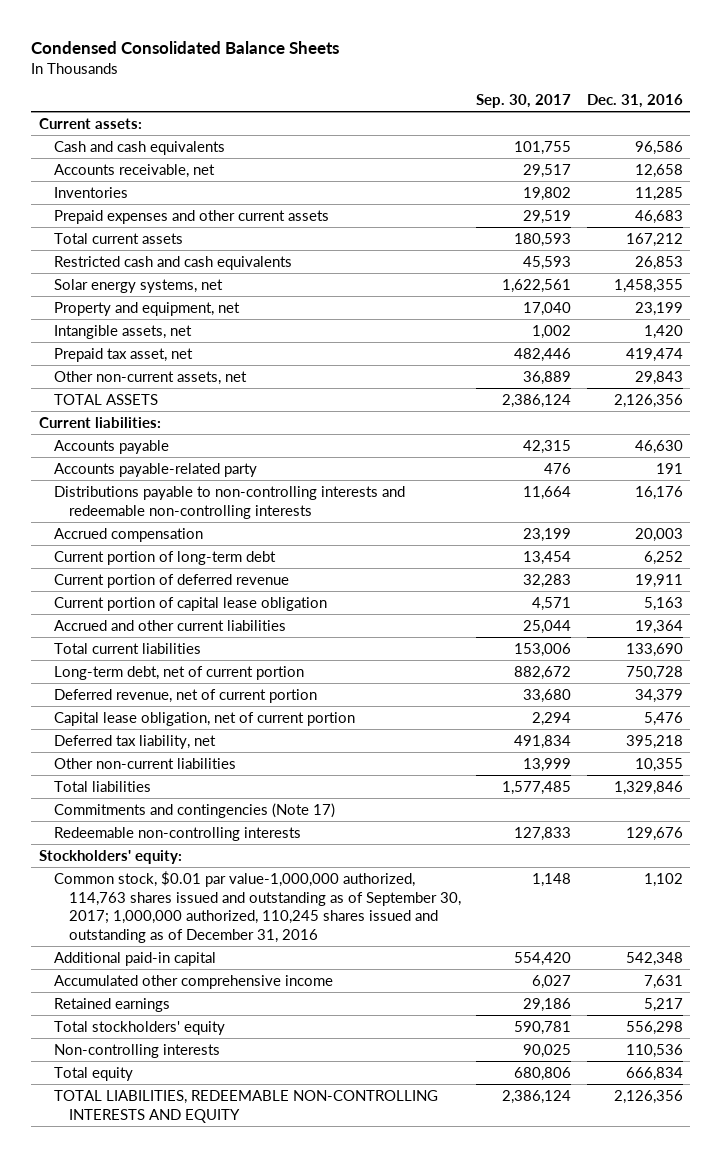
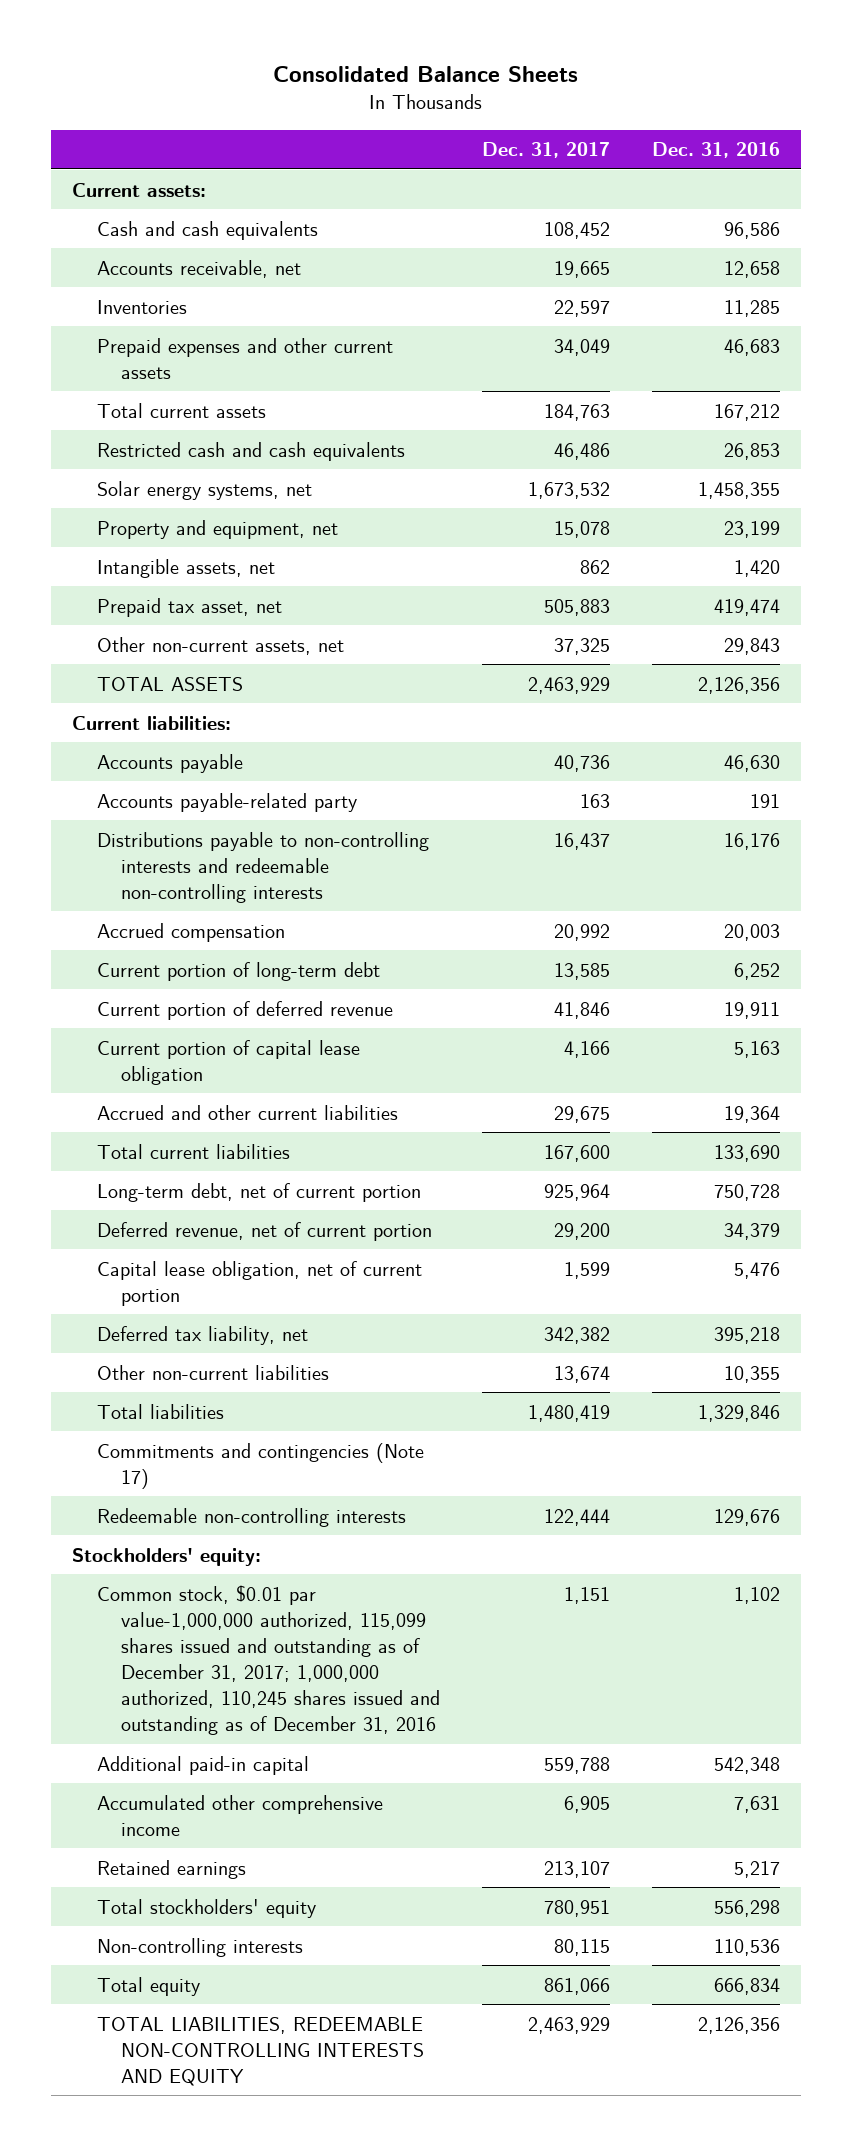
[31,41,340,55] Condensed Consolidated Balance Sheets -> [273,66,579,83] Consolidated Balance Sheets
[476,94,572,109] Sep. 30, 2017 -> none
none -> [482,142,611,159] Dec. 31, 2017
[54,870,462,943] Common stock, $0.01 par value-1,000,000 authorized, 114,763 shares issued and outstanding as of September 30, 2017; 1,000,000 authorized, 110,245 shares issued and outstanding as of December 31, 2016 -> [96,1584,441,1736] Common stock, $0.01 par value-1,000,000 authorized, 115,099 shares issued and outstanding as of December 31, 2017; 1,000,000 authorized, 110,245 shares issued and outstanding as of December 31, 2016

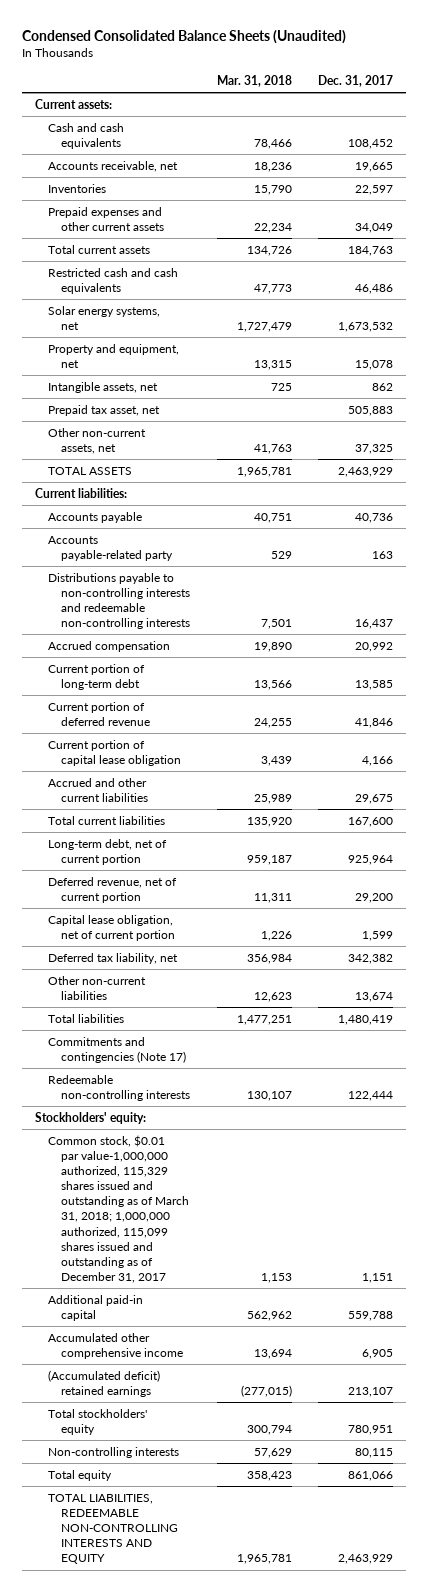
[273,66,579,83] Consolidated Balance Sheets -> [21,29,346,44] Condensed Consolidated Balance Sheets (Unaudited)
[652,142,781,159] Dec. 31, 2016 -> none
none -> [216,74,292,87] Mar. 31, 2018
[96,1584,441,1736] Common stock, $0.01 par value-1,000,000 authorized, 115,099 shares issued and outstanding as of December 31, 2017; 1,000,000 authorized, 110,245 shares issued and outstanding as of December 31, 2016 -> [48,1134,190,1283] Common stock, $0.01 par value-1,000,000 authorized, 115,329 shares issued and outstanding as of March 31, 2018; 1,000,000 authorized, 115,099 shares issued and outstanding as of December 31, 2017
[96,1859,246,1879] Retained earnings -> [48,1369,161,1398] (Accumulated deficit) retained earnings

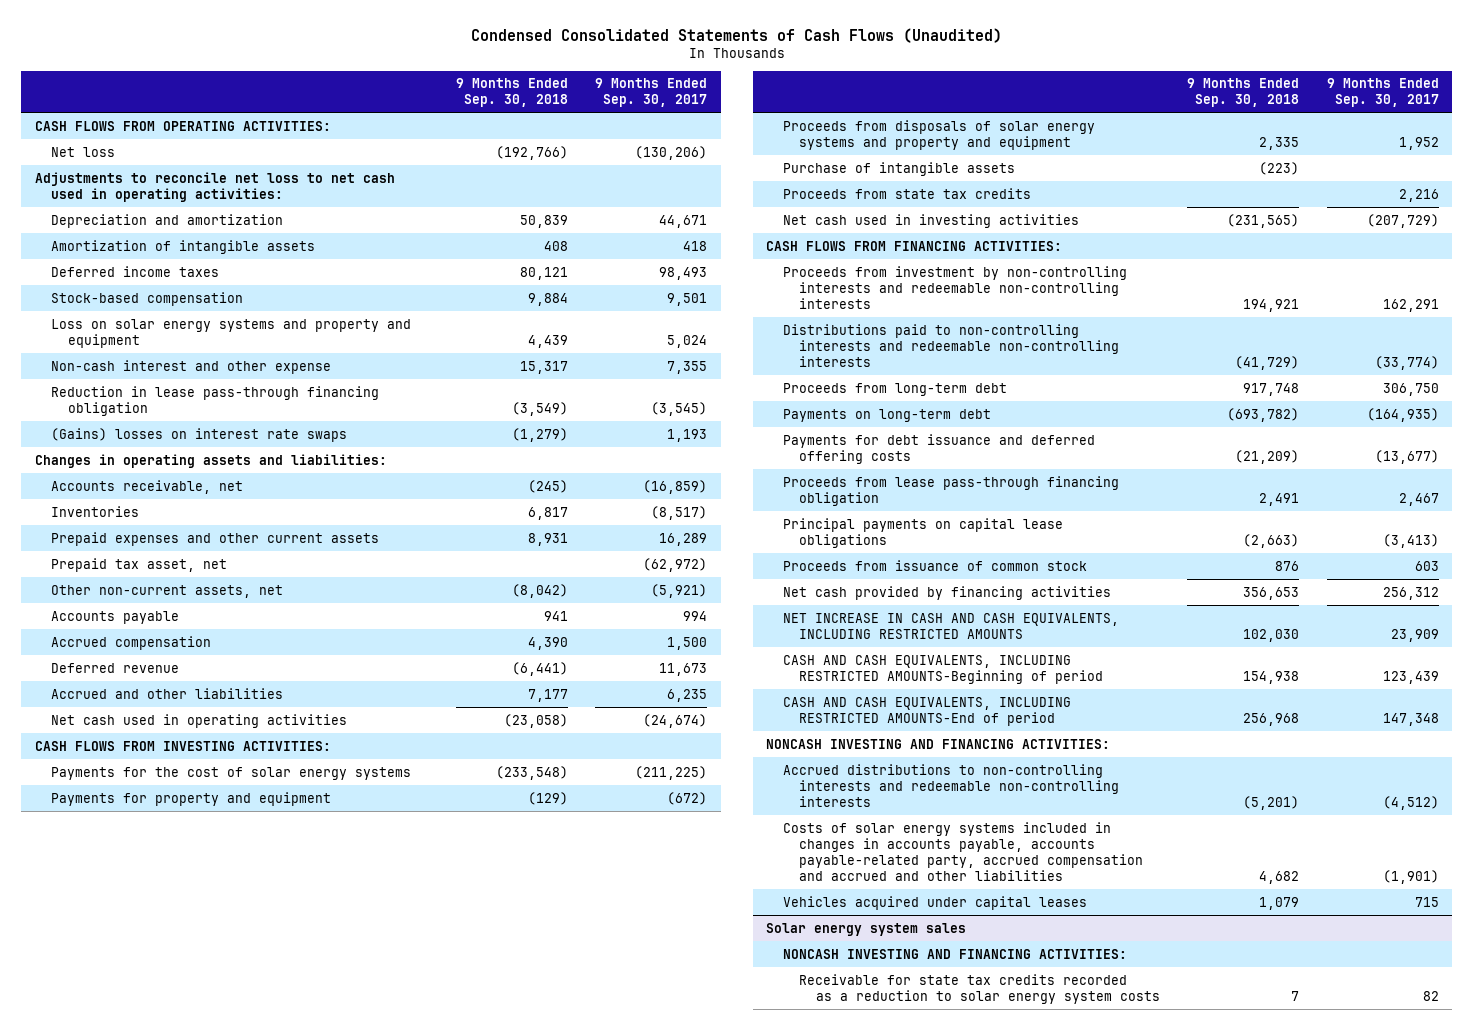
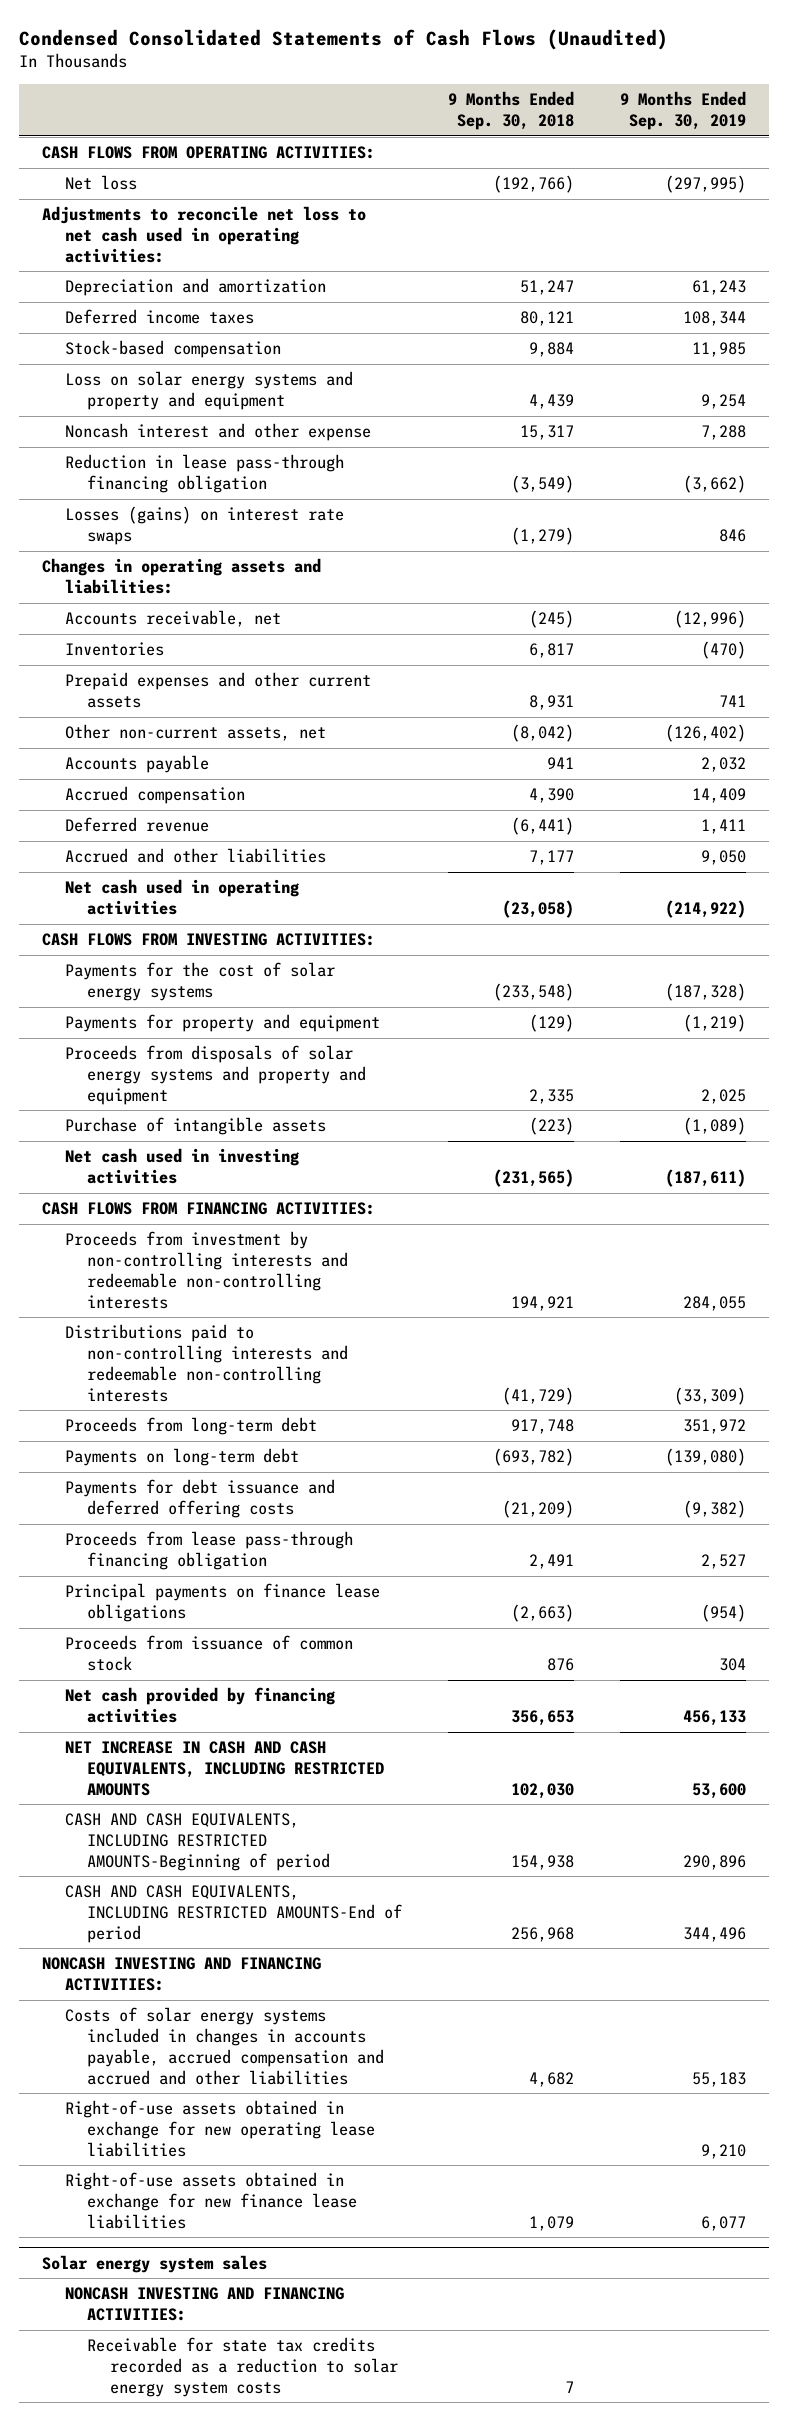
[595,78,708,108] 9 Months Ended Sep. 30, 2017 -> none
none -> [620,91,747,131] 9 Months Ended Sep. 30, 2019
[51,239,316,254] Amortization of intangible assets -> none
[520,214,569,228] 50,839 -> [520,280,575,296] 51,247
[51,359,332,374] Non-cash interest and other expense -> [64,423,371,442] Noncash interest and other expense
[51,427,348,442] (Gains) losses on interest rate swaps -> [64,506,344,546] Losses (gains) on interest rate swaps
[51,557,228,572] Prepaid tax asset, net -> none
[782,187,1031,199] Proceeds from state tax credits -> none
[782,517,1063,548] Principal payments on capital lease obligations -> [64,1583,380,1623] Principal payments on finance lease obligations
[782,763,1120,807] Accrued distributions to non-controlling interests and redeemable non-controlling interests -> none
[782,821,1144,881] Costs of solar energy systems included in changes in accounts payable, accounts payable-related party, accrued compensation and accrued and other liabilities -> [64,2007,385,2085] Costs of solar energy systems included in changes in accounts payable, accrued compensation and accrued and other liabilities
none -> [64,2100,376,2157] Right-of-use assets obtained in exchange for new operating lease liabilities
[782,895,1087,910] Vehicles acquired under capital leases -> [64,2172,358,2229] Right-of-use assets obtained in exchange for new finance lease liabilities

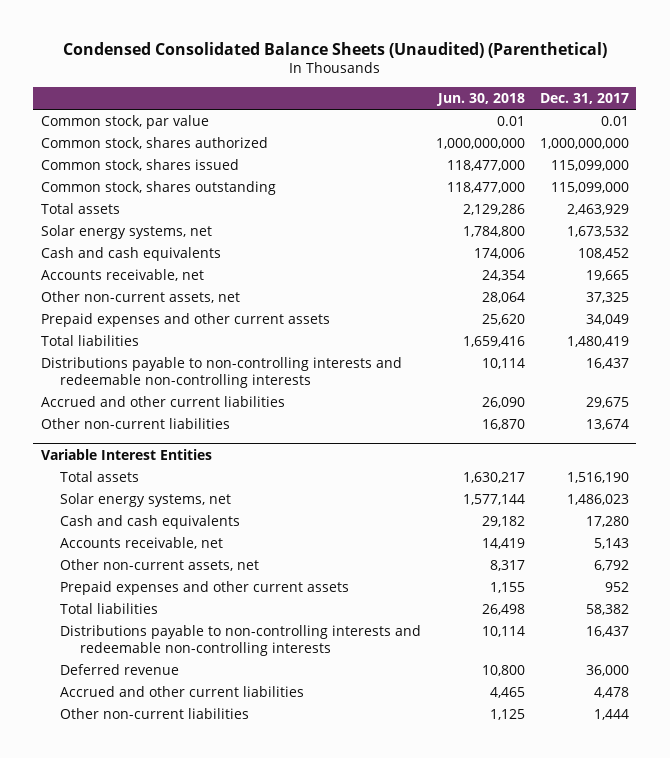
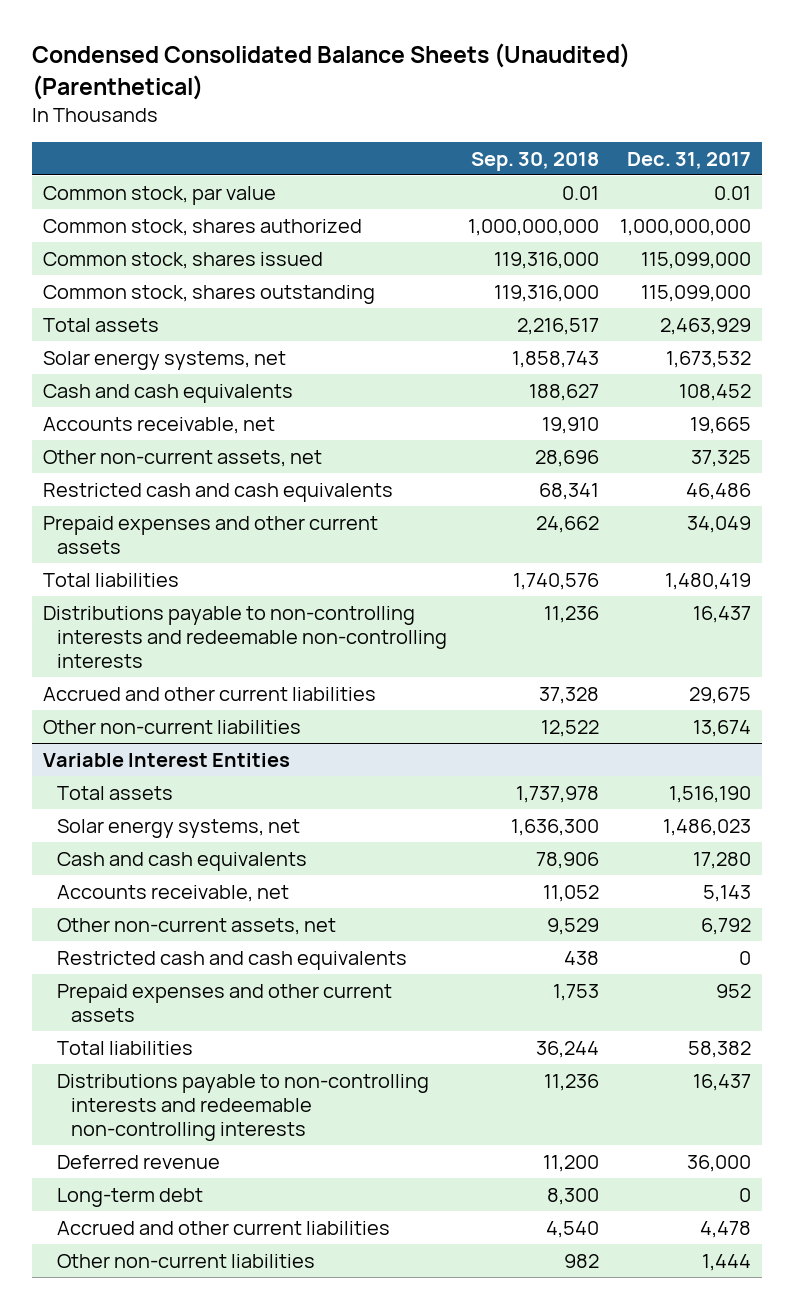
[436,93,526,107] Jun. 30, 2018 -> none
none -> [471,151,600,171] Sep. 30, 2018
none -> [42,482,393,502] Restricted cash and cash equivalents
none -> [56,950,407,970] Restricted cash and cash equivalents
none -> [56,1187,203,1207] Long-term debt

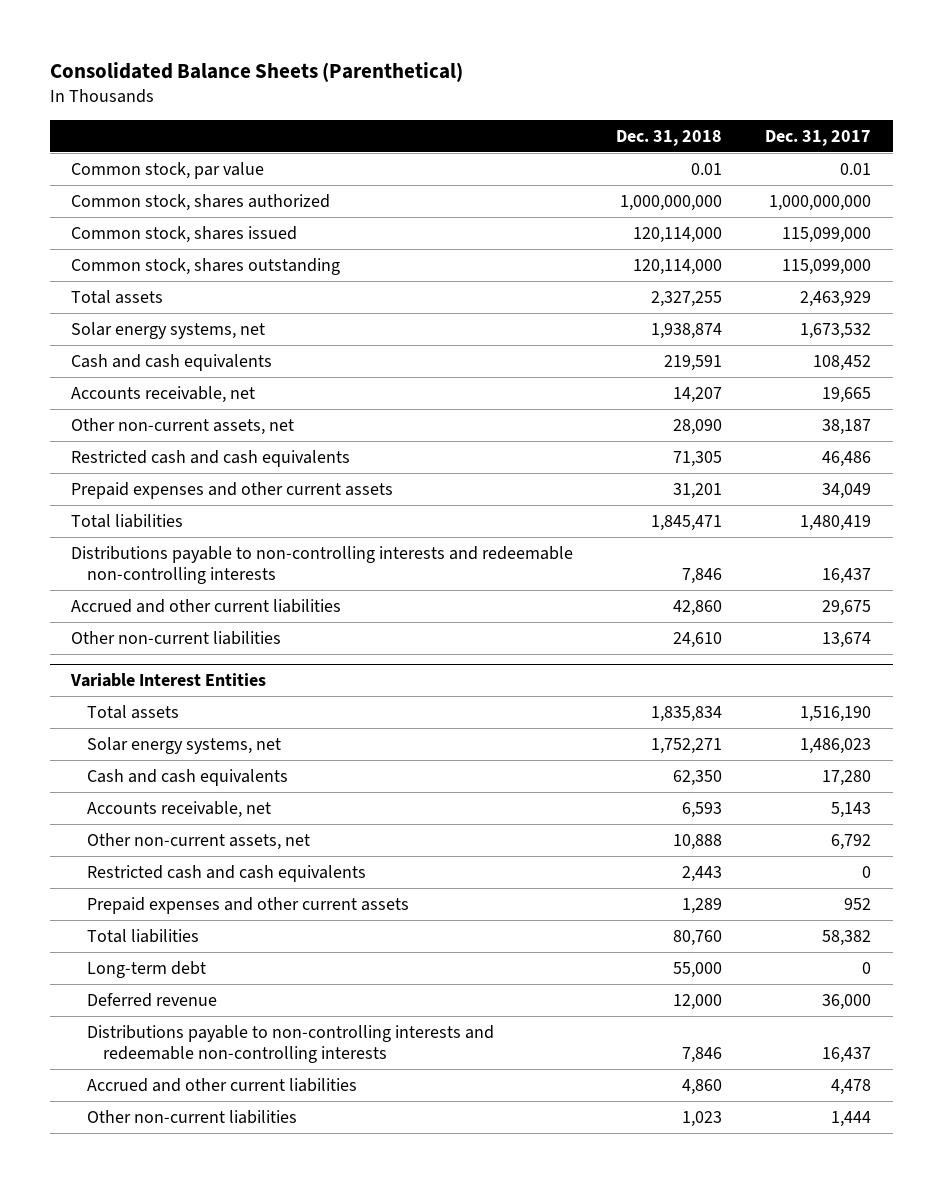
[32,43,631,100] Condensed Consolidated Balance Sheets (Unaudited) (Parenthetical) -> [49,61,463,82] Consolidated Balance Sheets (Parenthetical)
[471,151,600,171] Sep. 30, 2018 -> none
none -> [616,130,723,147] Dec. 31, 2018
[691,449,752,467] 37,325 -> [822,418,872,435] 38,187
[56,1154,220,1169] Deferred revenue -> [87,992,218,1007] Deferred revenue
[56,1073,429,1141] Distributions payable to non-controlling interests and redeemable non-controlling interests -> [87,1024,495,1063] Distributions payable to non-controlling interests and redeemable non-controlling interests

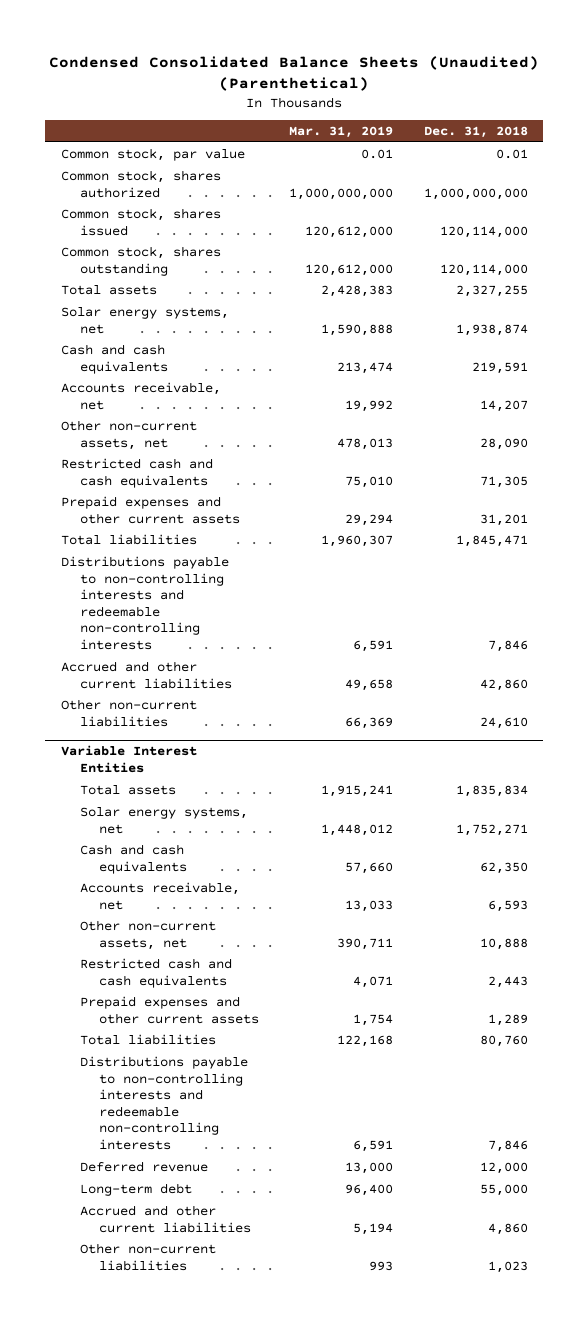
[49,61,463,82] Consolidated Balance Sheets (Parenthetical) -> [49,55,540,92] Condensed Consolidated Balance Sheets (Unaudited) (Parenthetical)
[765,130,872,147] Dec. 31, 2017 -> none
none -> [289,126,394,139] Mar. 31, 2019
[87,992,218,1007] Deferred revenue -> [79,1160,208,1172] Deferred revenue
[87,960,207,978] Long-term debt -> [79,1182,192,1196] Long-term debt

